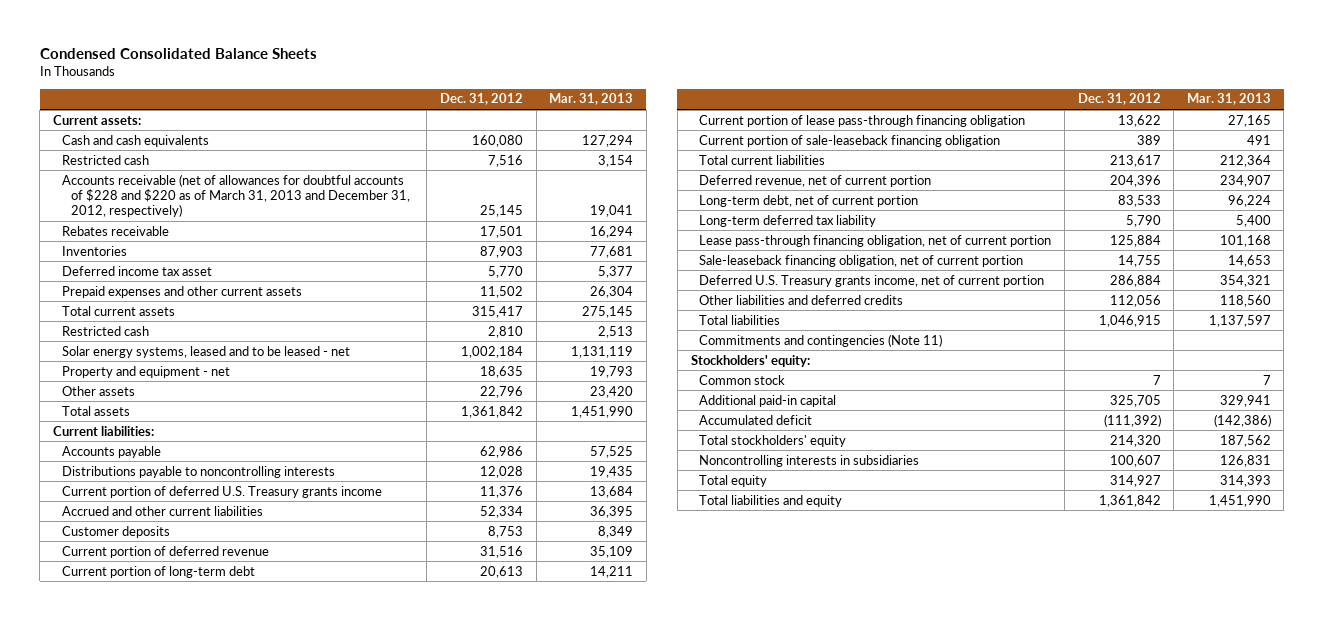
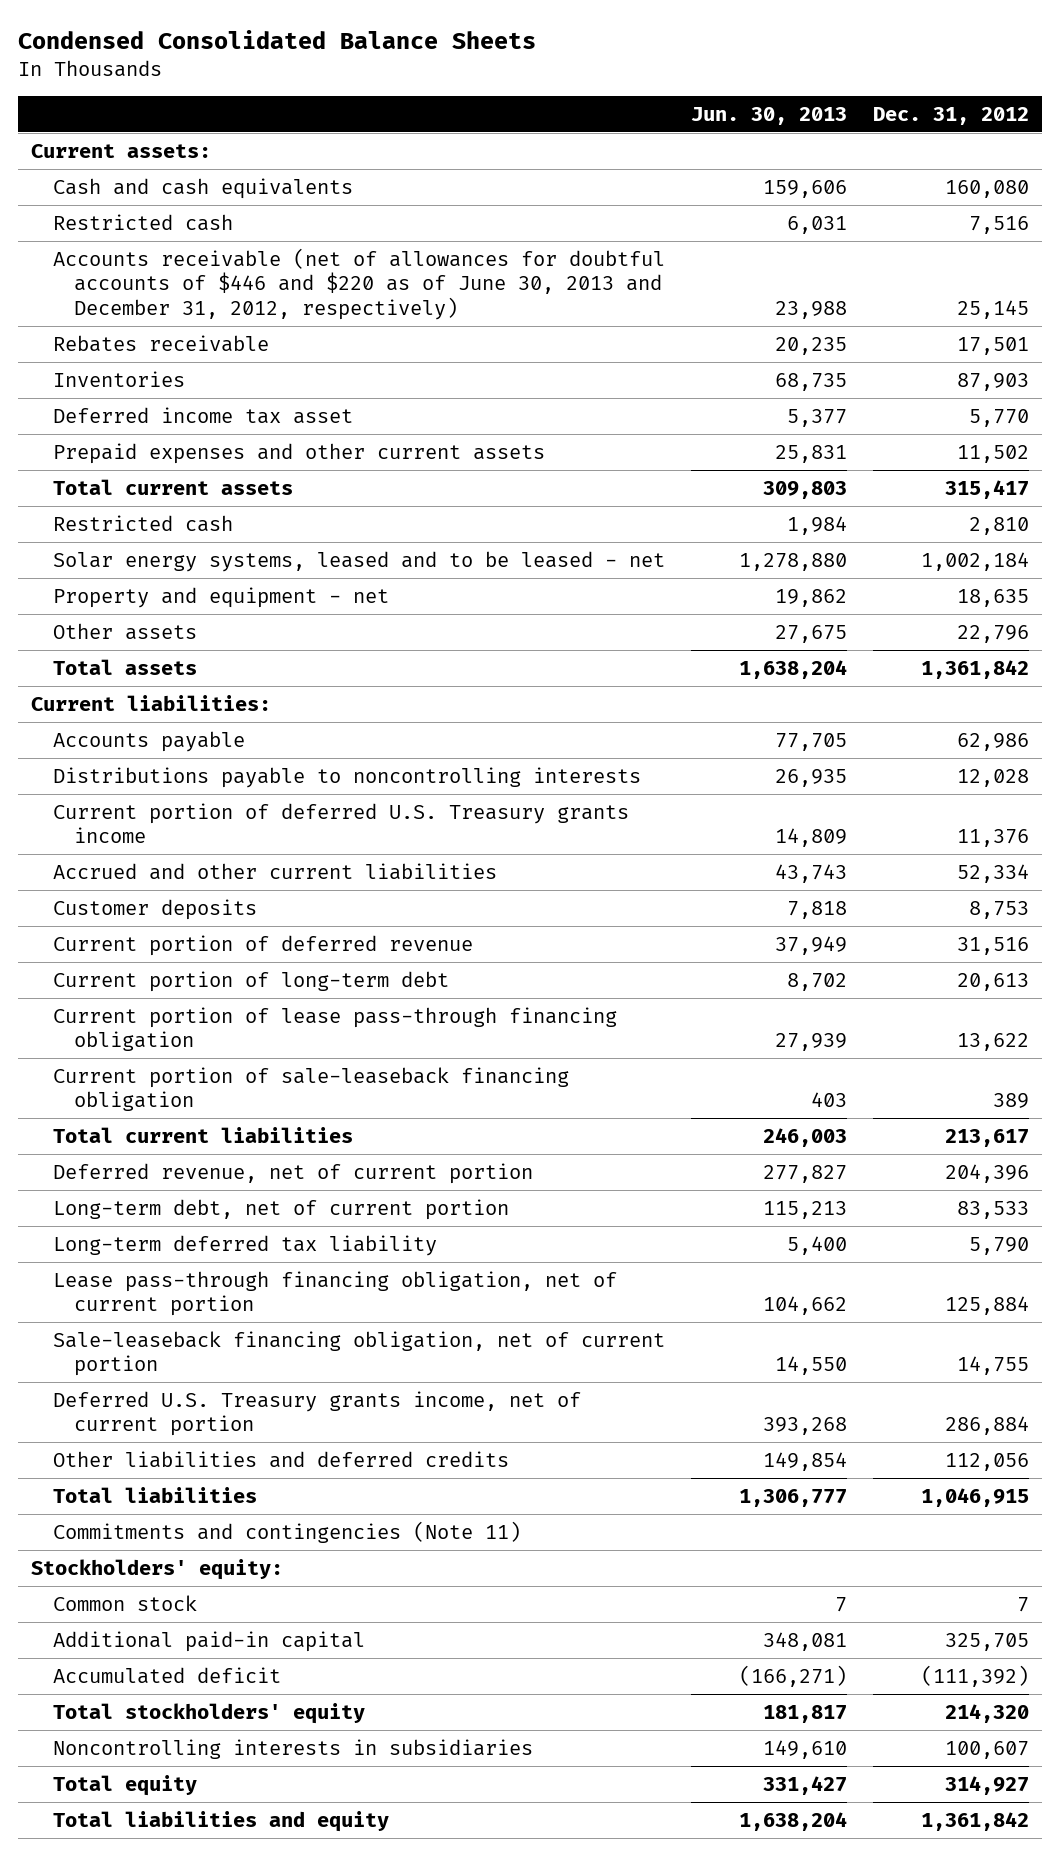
[549,93,634,106] Mar. 31, 2013 -> none
none -> [691,106,848,125] Jun. 30, 2013
[61,173,410,218] Accounts receivable (net of allowances for doubtful accounts of $228 and $220 as of March 31, 2013 and December 31, 2012, respectively) -> [52,247,665,320] Accounts receivable (net of allowances for doubtful accounts of $446 and $220 as of June 30, 2013 and December 31, 2012, respectively)

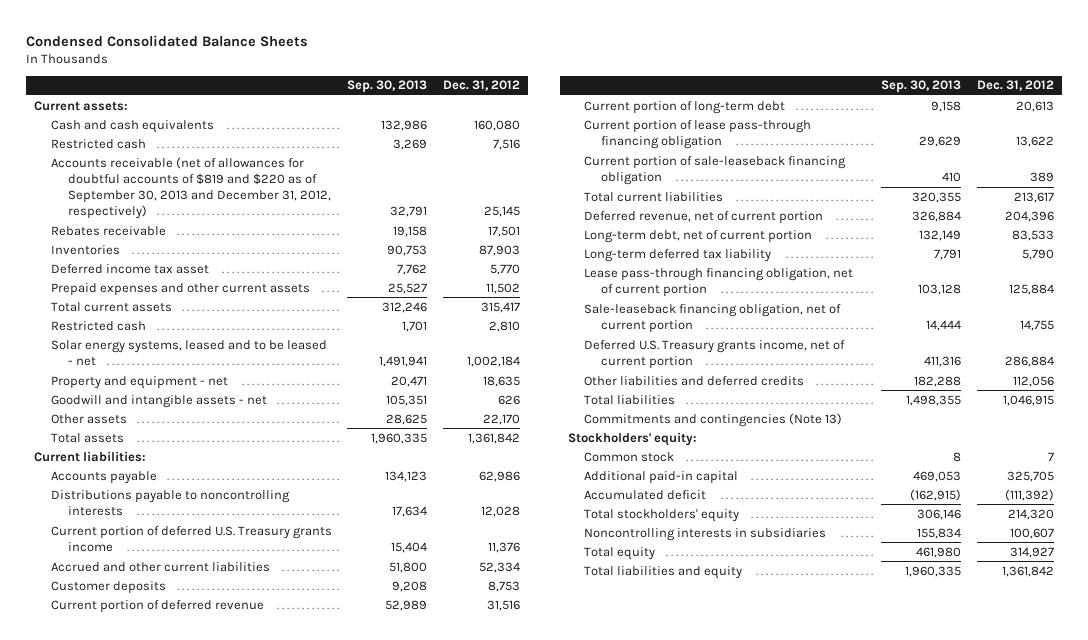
[691,106,848,125] Jun. 30, 2013 -> none
none -> [347,80,428,94] Sep. 30, 2013
[52,247,665,320] Accounts receivable (net of allowances for doubtful accounts of $446 and $220 as of June 30, 2013 and December 31, 2012, respectively) -> [50,156,331,220] Accounts receivable (net of allowances for doubtful accounts of $819 and $220 as of September 30, 2013 and December 31, 2012, respectively)
none -> [50,394,267,408] Goodwill and intangible assets - net
[957,624,1030,643] 22,796 -> [482,413,520,425] 22,170
[52,1520,521,1543] Commitments and contingencies (Note 11) -> [584,412,843,427] Commitments and contingencies (Note 13)

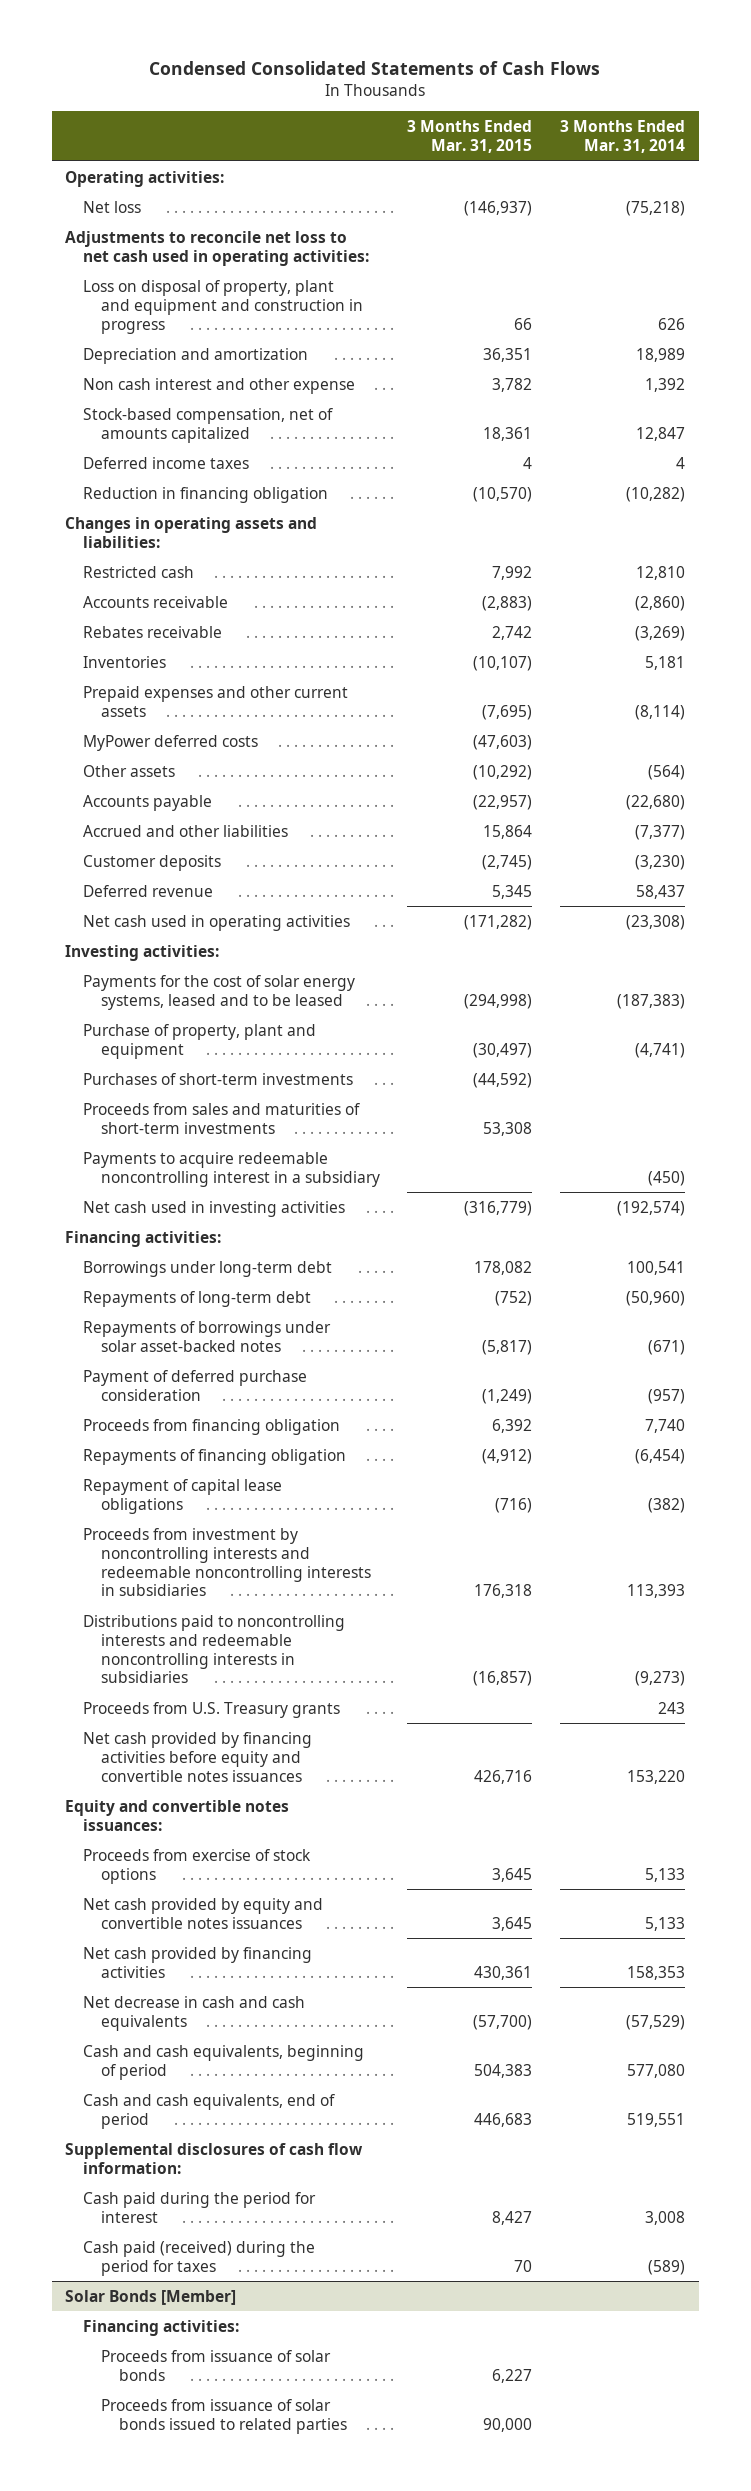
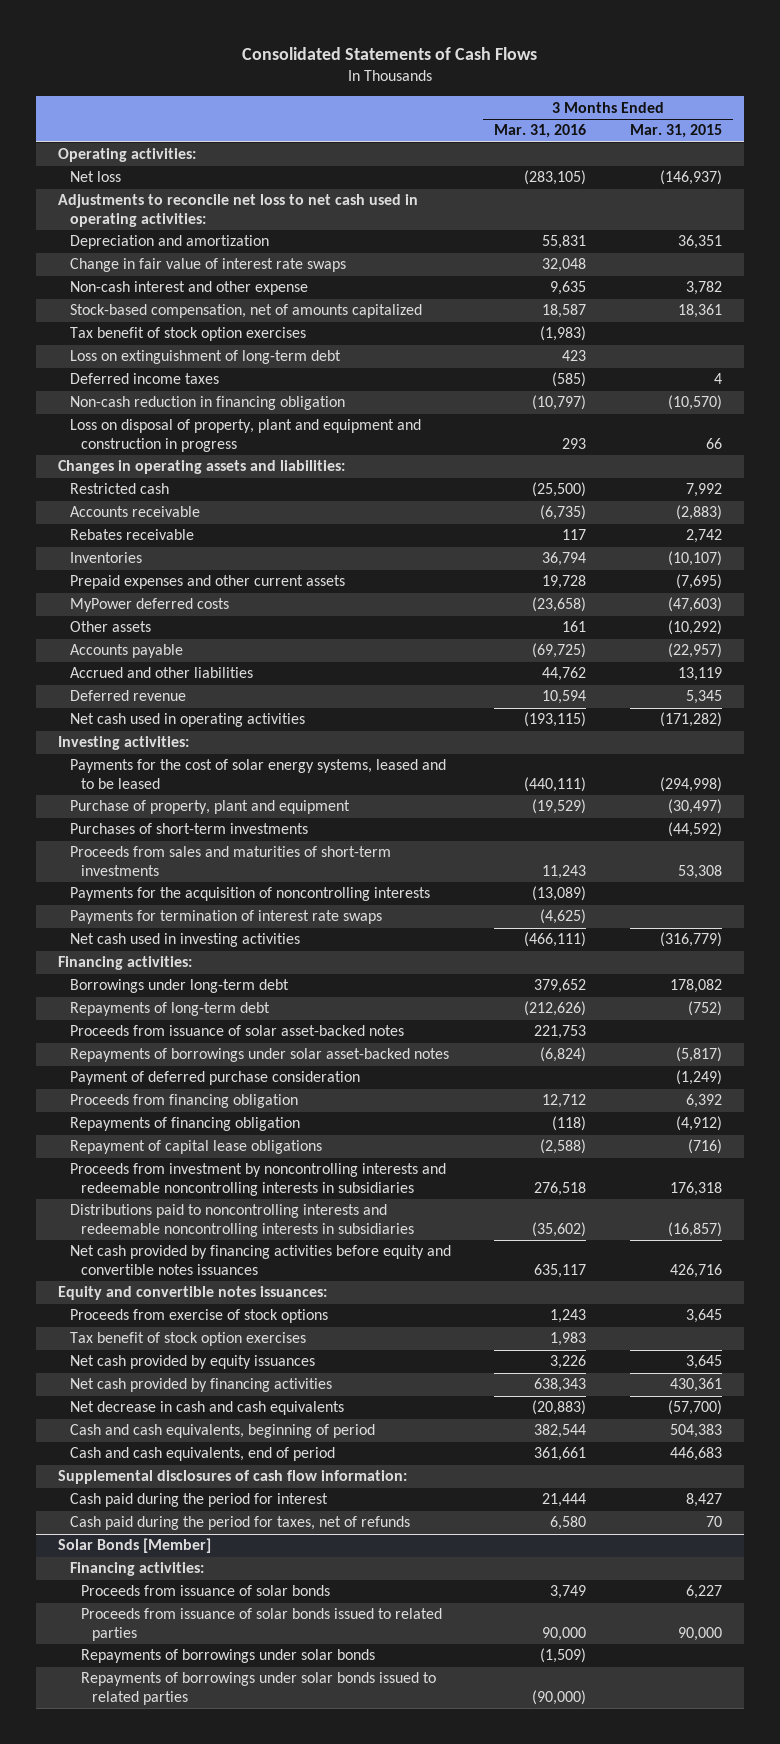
[149,61,601,76] Condensed Consolidated Statements of Cash Flows -> [241,47,537,61] Consolidated Statements of Cash Flows
[560,119,686,153] 3 Months Ended Mar. 31, 2014 -> none
none -> [494,124,587,139] Mar. 31, 2016
none -> [69,258,346,273] Change in fair value of interest rate swaps
[83,377,356,394] Non cash interest and other expense -> [69,281,308,296] Non-cash interest and other expense
none -> [69,327,306,342] Tax benefit of stock option exercises
none -> [69,350,341,365] Loss on extinguishment of long-term debt
[83,486,329,503] Reduction in financing obligation -> [69,396,345,411] Non-cash reduction in financing obligation
[83,279,363,334] Loss on disposal of property, plant and equipment and construction in progress -> [69,419,421,452] Loss on disposal of property, plant and equipment and construction in progress
[83,854,222,871] Customer deposits -> none
[483,824,533,839] 15,864 -> [677,667,722,682] 13,119
[83,1151,380,1187] Payments to acquire redeemable noncontrolling interest in a subsidiary -> none
none -> [69,887,430,902] Payments for the acquisition of noncontrolling interests
none -> [69,910,382,925] Payments for termination of interest rate swaps
none -> [69,1025,404,1037] Proceeds from issuance of solar asset-backed notes
[83,1701,341,1718] Proceeds from U.S. Treasury grants -> none
none -> [69,1332,306,1347] Tax benefit of stock option exercises
[83,1897,324,1929] Net cash provided by equity and convertible notes issuances -> [69,1355,315,1370] Net cash provided by equity issuances
[83,2240,316,2276] Cash paid (received) during the period for taxes -> [69,1516,410,1531] Cash paid during the period for taxes, net of refunds
none -> [80,1649,375,1664] Repayments of borrowings under solar bonds
none -> [80,1672,436,1705] Repayments of borrowings under solar bonds issued to related parties

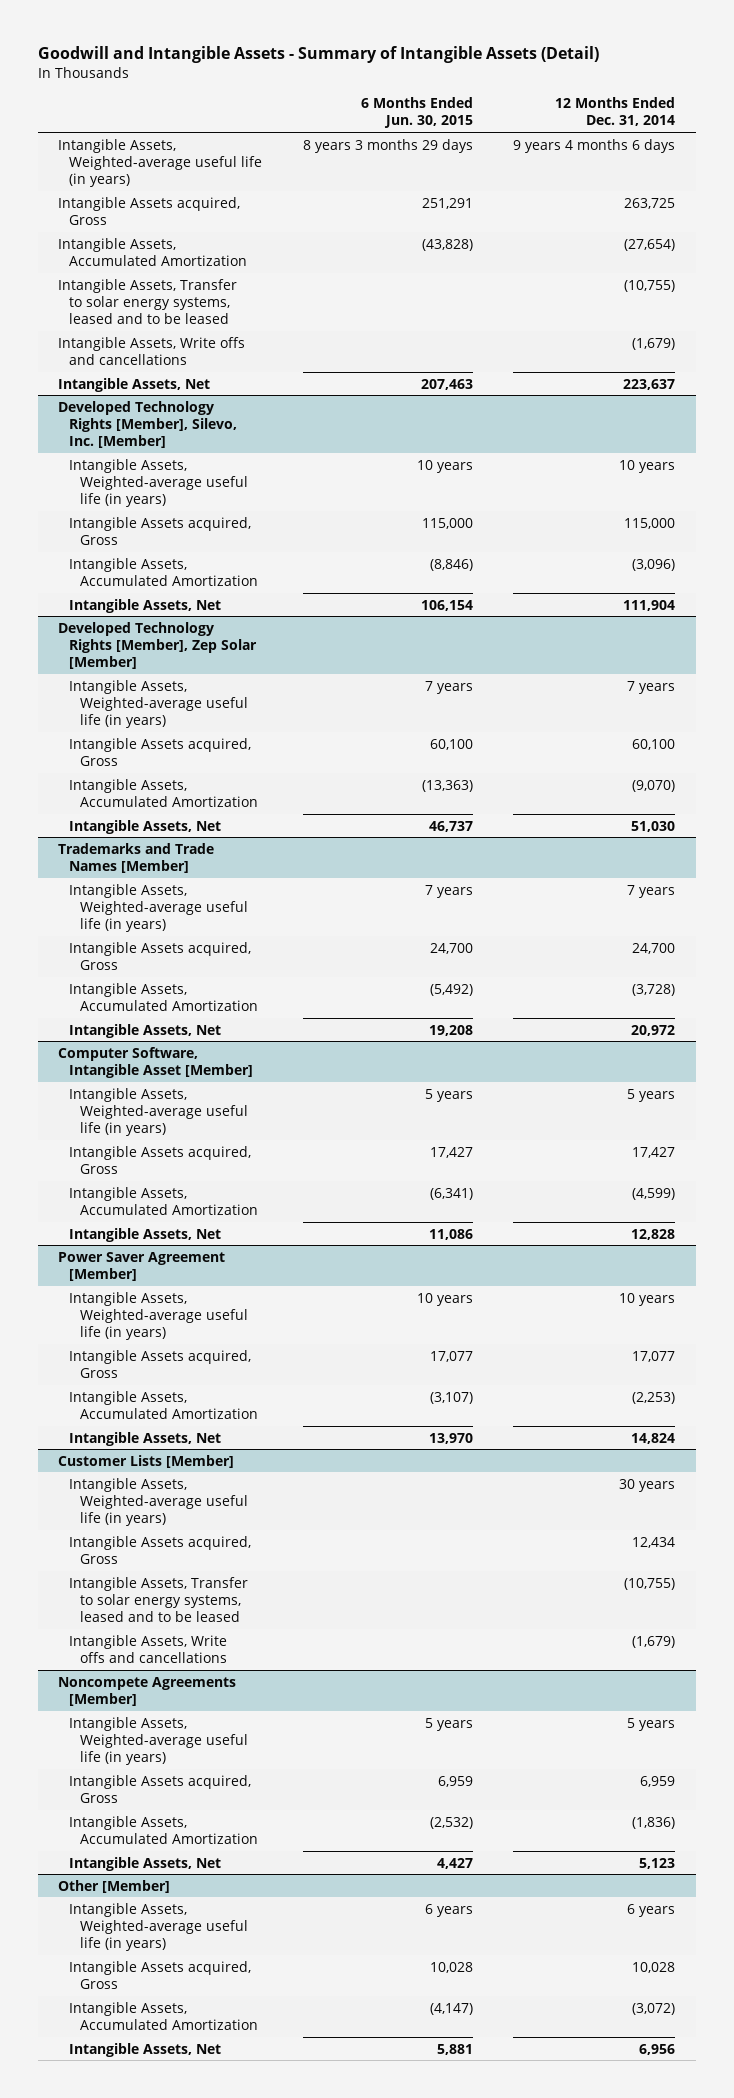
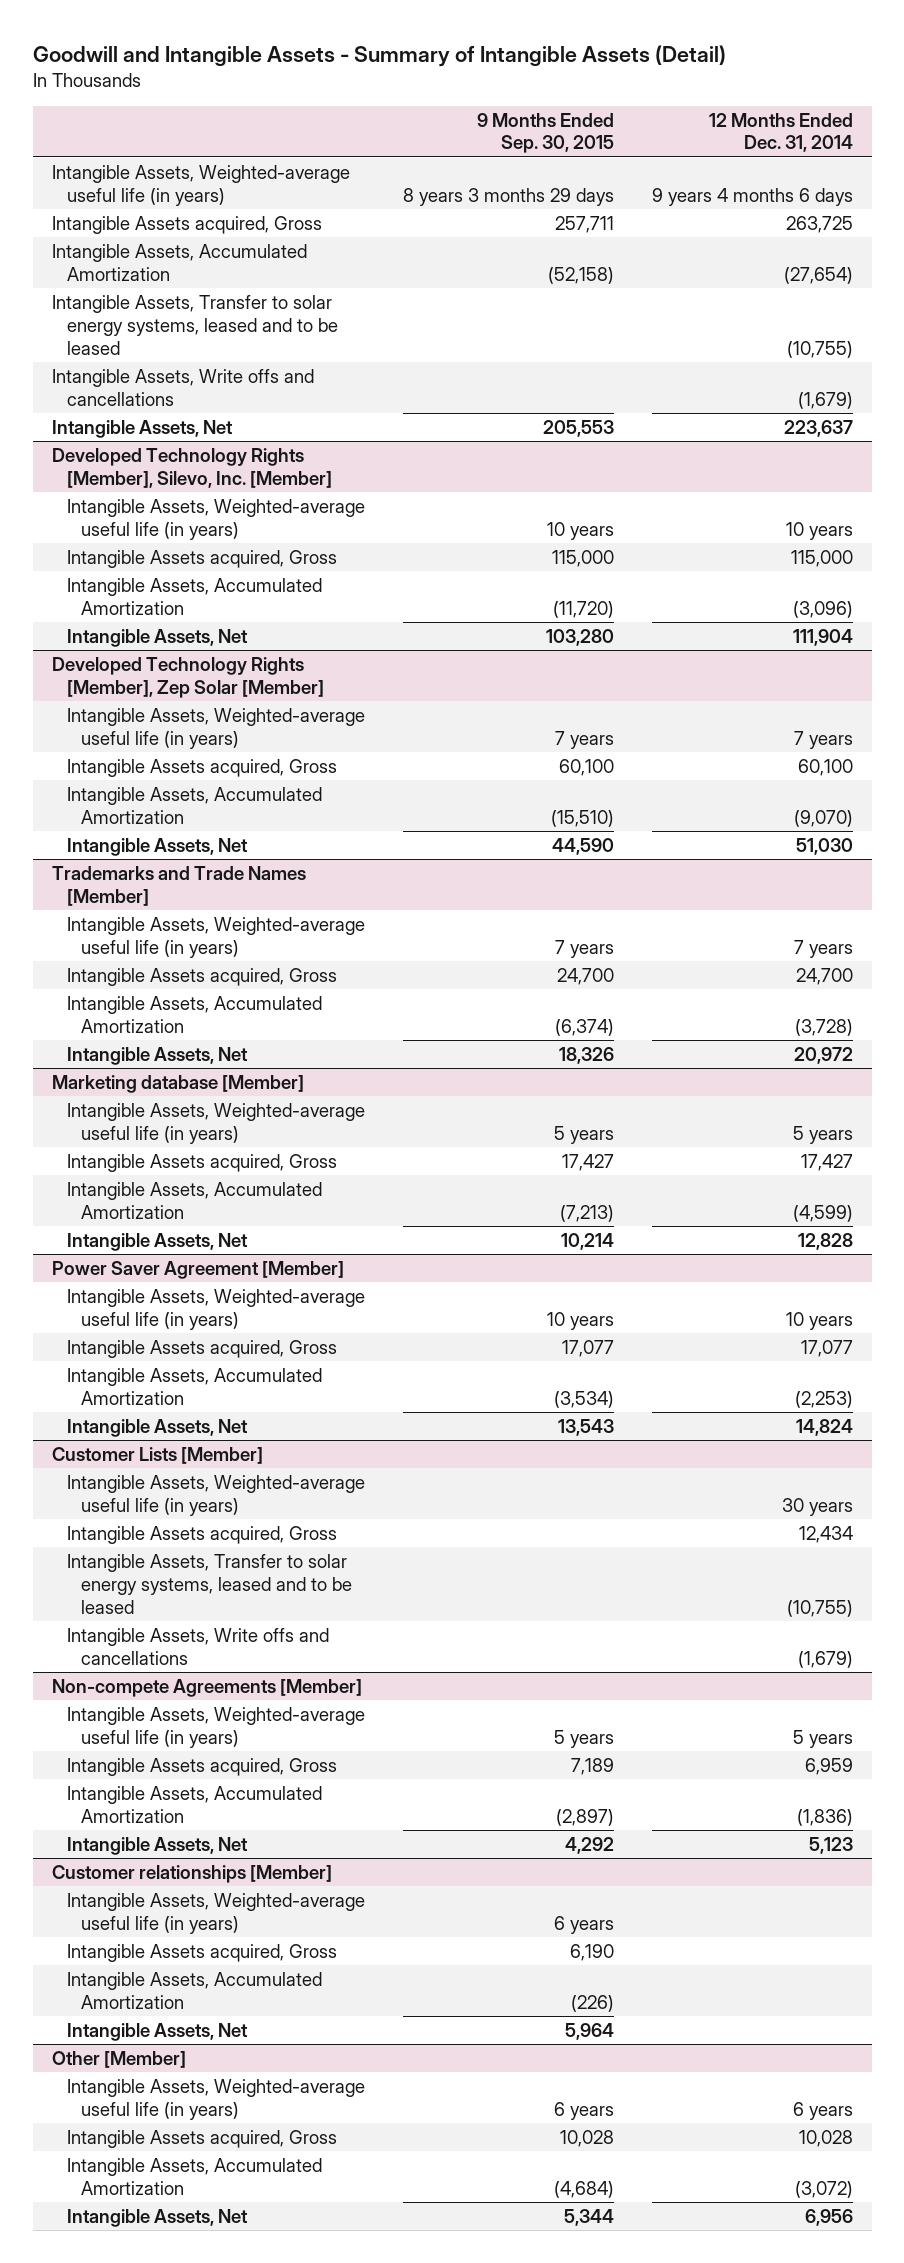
[360,96,473,129] 6 Months Ended Jun. 30, 2015 -> none
none -> [476,112,614,154] 9 Months Ended Sep. 30, 2015
[58,1046,254,1078] Computer Software, Intangible Asset [Member] -> [51,1074,304,1093] Marketing database [Member]
[58,1676,237,1706] Noncompete Agreements [Member] -> [51,1678,362,1697] Non-compete Agreements [Member]
none -> [51,1864,332,1883] Customer relationships [Member]
none -> [66,1892,365,1934] Intangible Assets, Weighted-average useful life (in years)
none -> [66,1943,337,1962] Intangible Assets acquired, Gross
none -> [66,1971,322,2009] Intangible Assets, Accumulated Amortization
none -> [66,2022,248,2041] Intangible Assets, Net

